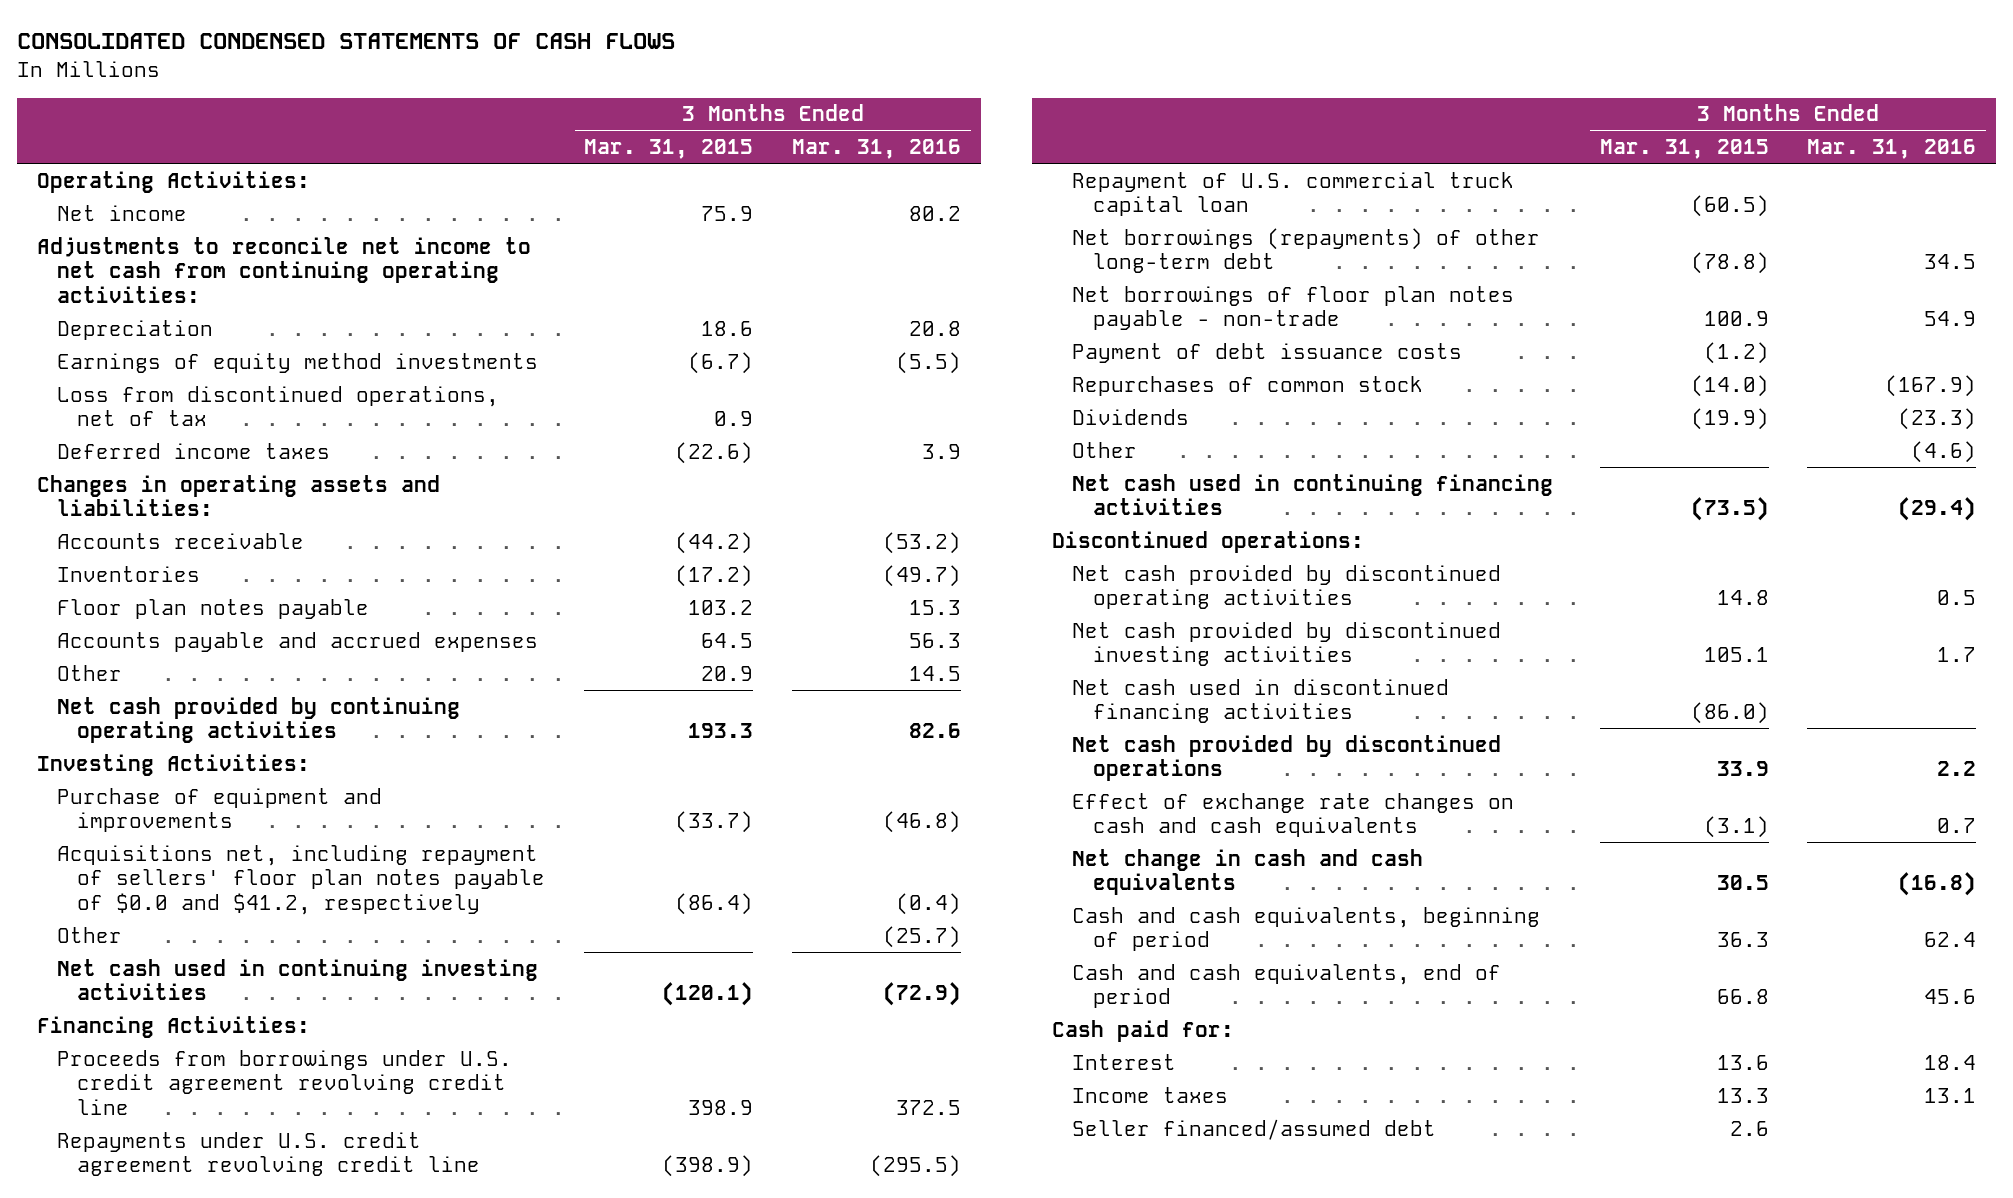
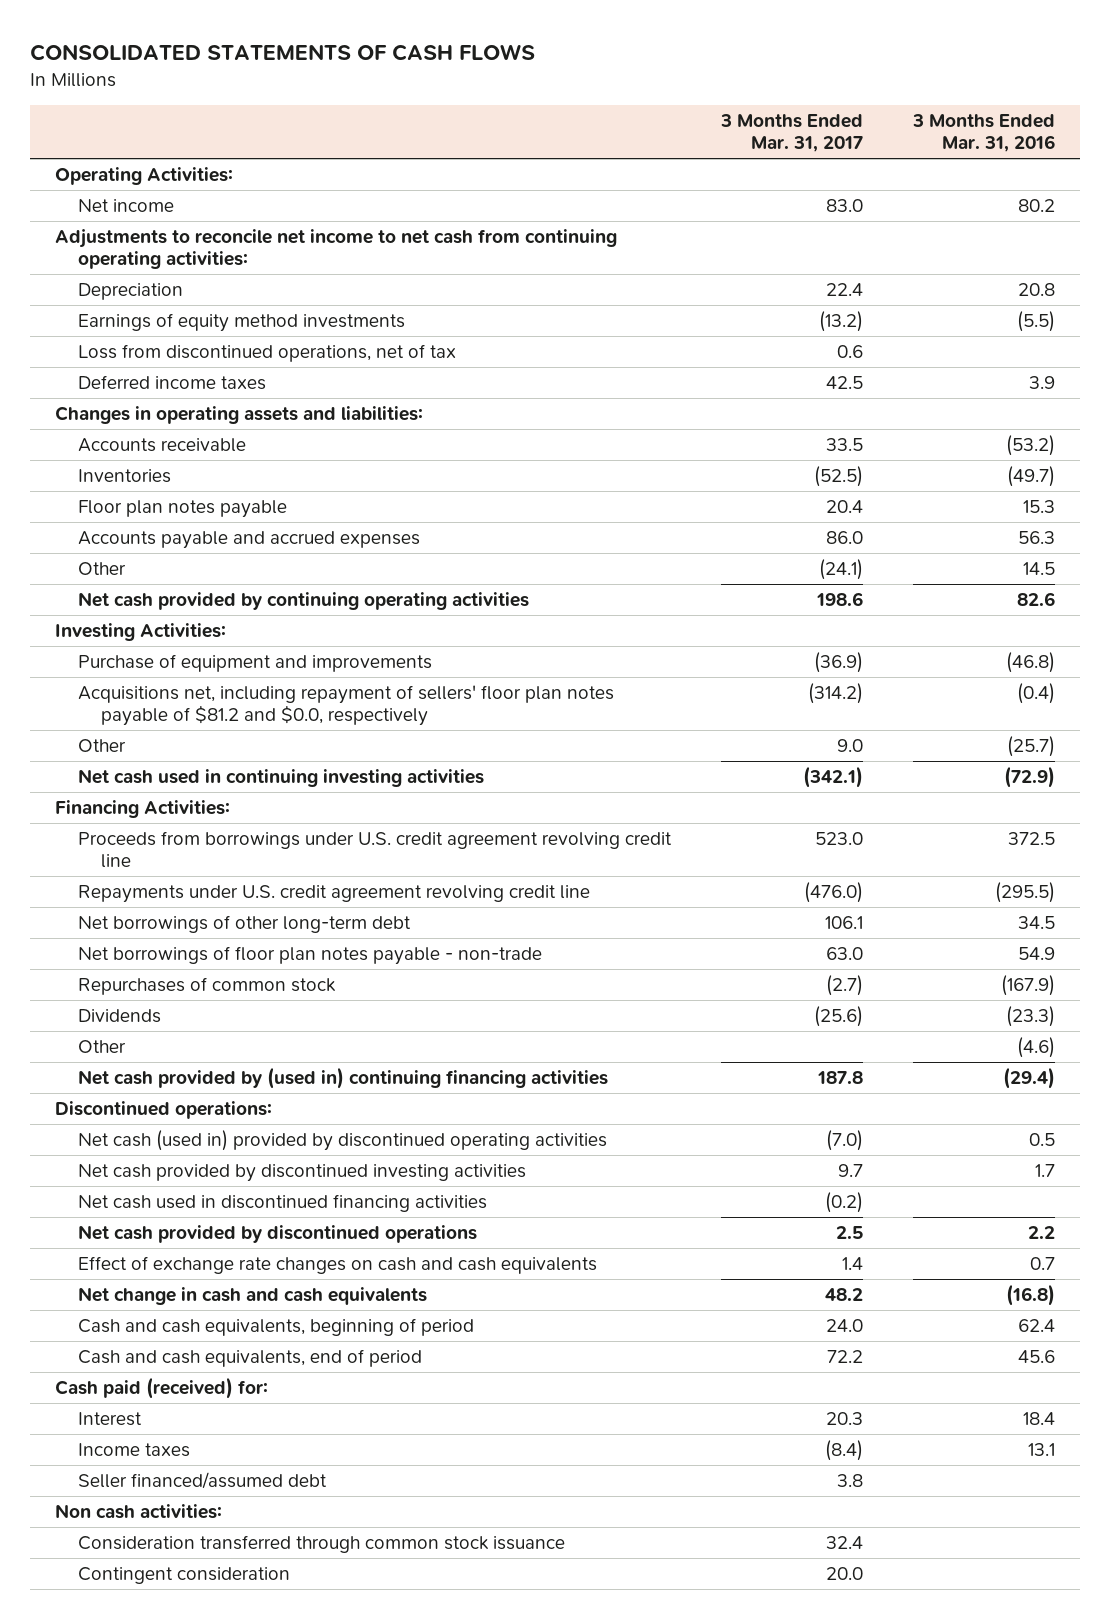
[17,33,676,50] CONSOLIDATED CONDENSED STATEMENTS OF CASH FLOWS -> [30,43,536,61] CONSOLIDATED STATEMENTS OF CASH FLOWS
[584,139,754,160] Mar. 31, 2015 -> none
none -> [719,113,863,153] 3 Months Ended Mar. 31, 2017
[56,844,546,915] Acquisitions net, including repayment of sellers' floor plan notes payable of $0.0 and $41.2, respectively -> [78,685,615,727] Acquisitions net, including repayment of sellers' floor plan notes payable of $81.2 and $0.0, respectively
[1072,171,1515,217] Repayment of U.S. commercial truck capital loan -> none
[1072,227,1541,274] Net borrowings (repayments) of other long-term debt -> [78,915,412,934] Net borrowings of other long-term debt
[1072,342,1463,363] Payment of debt issuance costs -> none
[1072,473,1554,516] Net cash used in continuing financing activities -> [78,1067,609,1090] Net cash provided by (used in) continuing financing activities
[1072,564,1502,610] Net cash provided by discontinued operating activities -> [78,1130,608,1152] Net cash (used in) provided by discontinued operating activities
[1051,1019,1234,1042] Cash paid for: -> [55,1377,269,1400] Cash paid (received) for:
none -> [55,1504,223,1520] Non cash activities:
none -> [78,1535,566,1554] Consideration transferred through common stock issuance
none -> [78,1567,291,1585] Contingent consideration

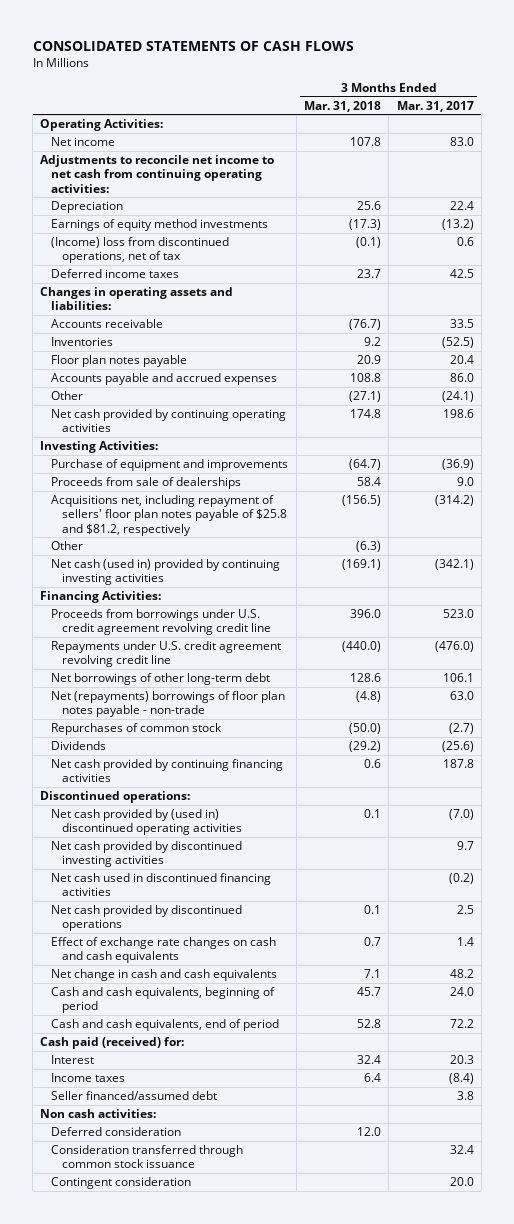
[911,113,1055,153] 3 Months Ended Mar. 31, 2016 -> none
none -> [303,100,381,112] Mar. 31, 2018
[78,344,457,363] Loss from discontinued operations, net of tax -> [51,237,230,264] (Income) loss from discontinued operations, net of tax
[78,739,127,753] Other -> none
none -> [51,477,242,490] Proceeds from sale of dealerships
[78,685,615,727] Acquisitions net, including repayment of sellers' floor plan notes payable of $81.2 and $0.0, respectively -> [51,495,288,536] Acquisitions net, including repayment of sellers' floor plan notes payable of $25.8 and $81.2, respectively
[78,1040,127,1054] Other -> [51,541,84,551] Other
[78,769,485,788] Net cash used in continuing investing activities -> [51,559,281,586] Net cash (used in) provided by continuing investing activities
[78,946,543,966] Net borrowings of floor plan notes payable - non-trade -> [51,691,286,718] Net (repayments) borrowings of floor plan notes payable - non-trade
[78,1067,609,1090] Net cash provided by (used in) continuing financing activities -> [51,759,284,783] Net cash provided by continuing financing activities
[78,1130,608,1152] Net cash (used in) provided by discontinued operating activities -> [51,809,243,836] Net cash provided by (used in) discontinued operating activities
none -> [51,1127,182,1137] Deferred consideration

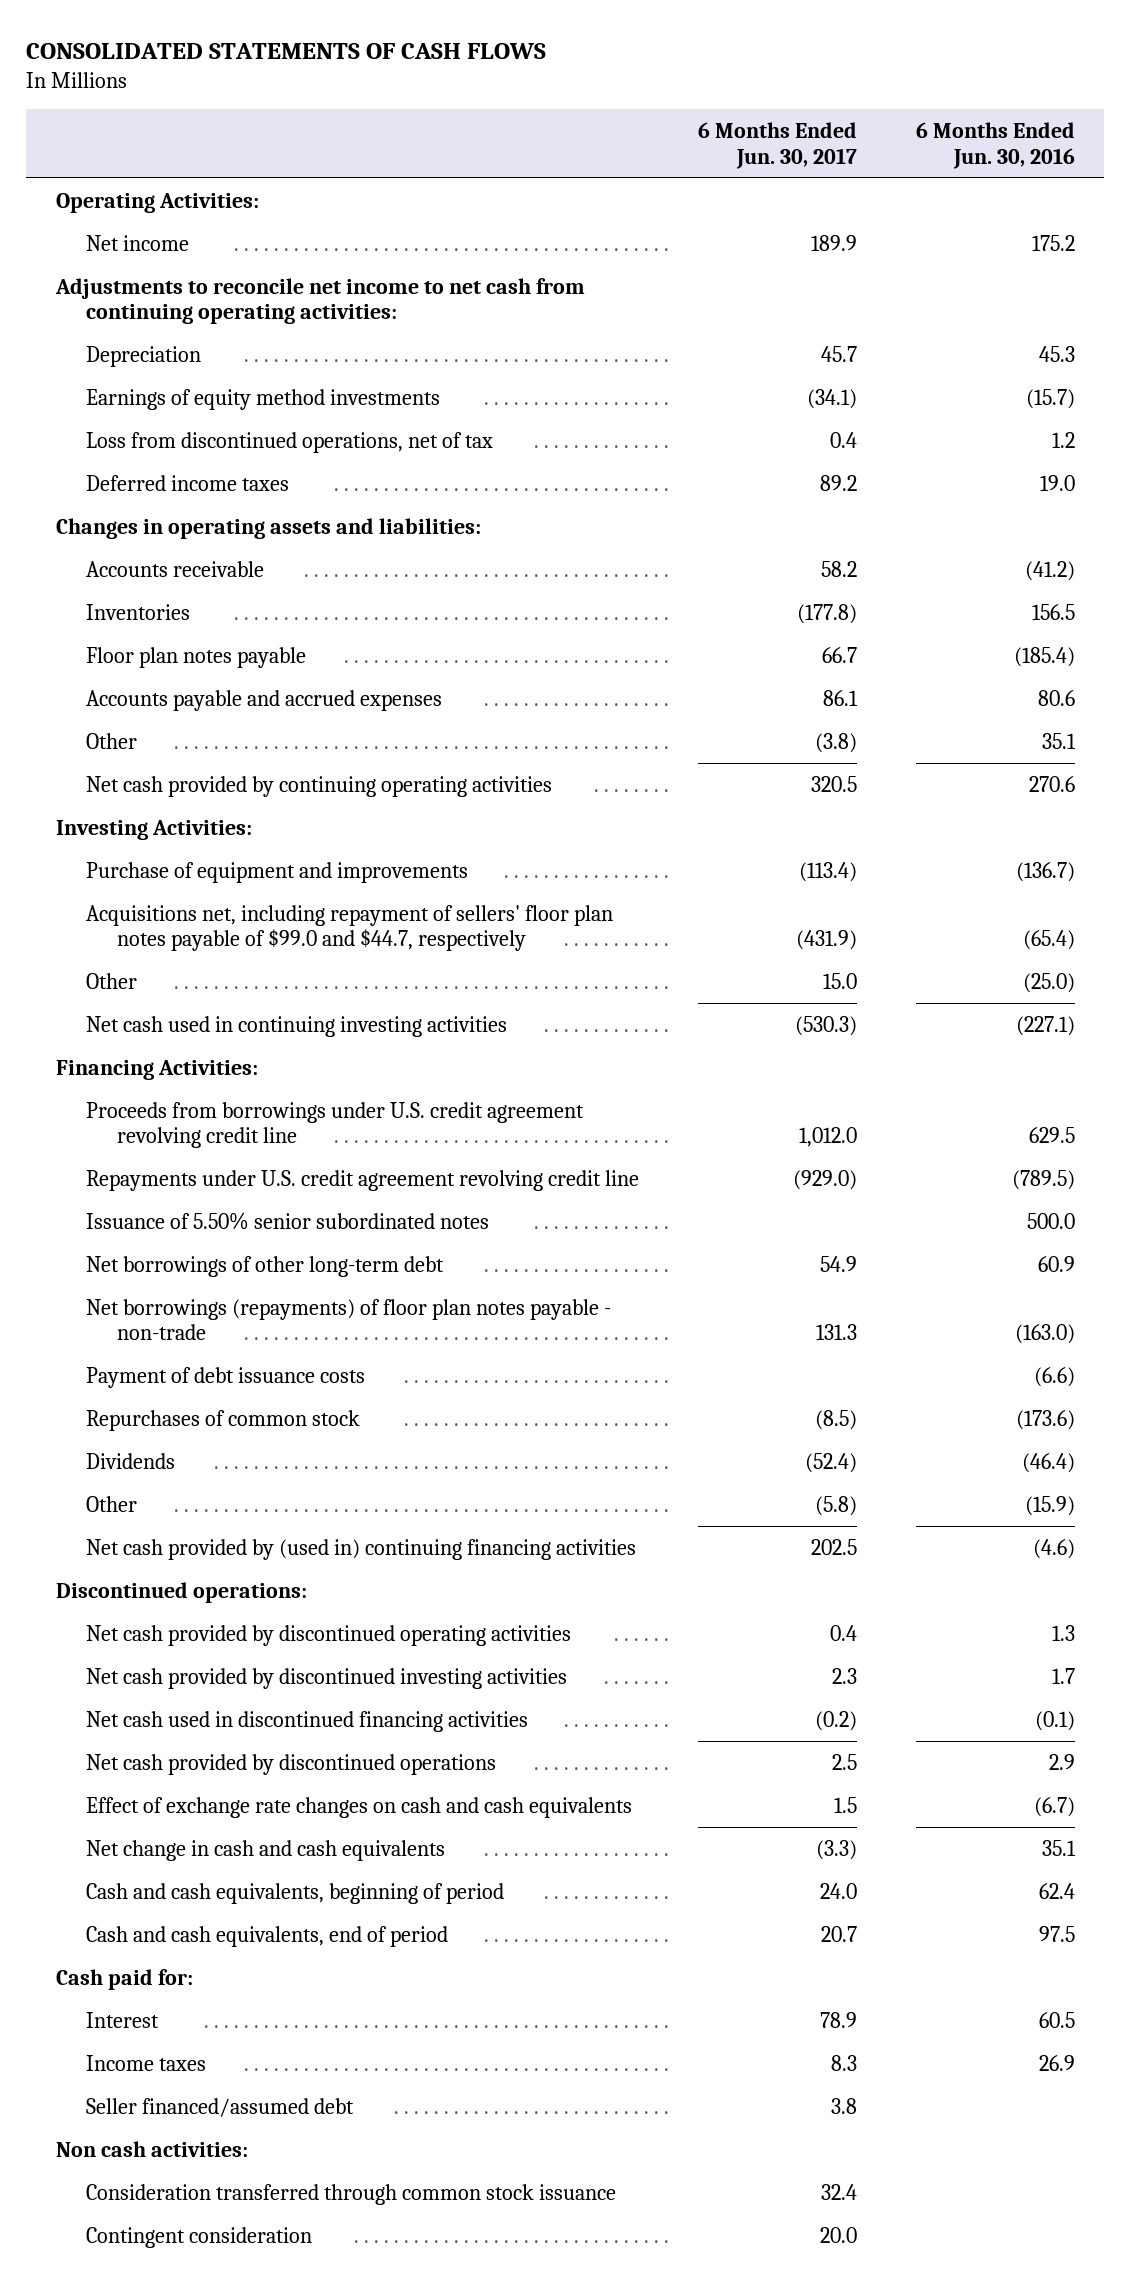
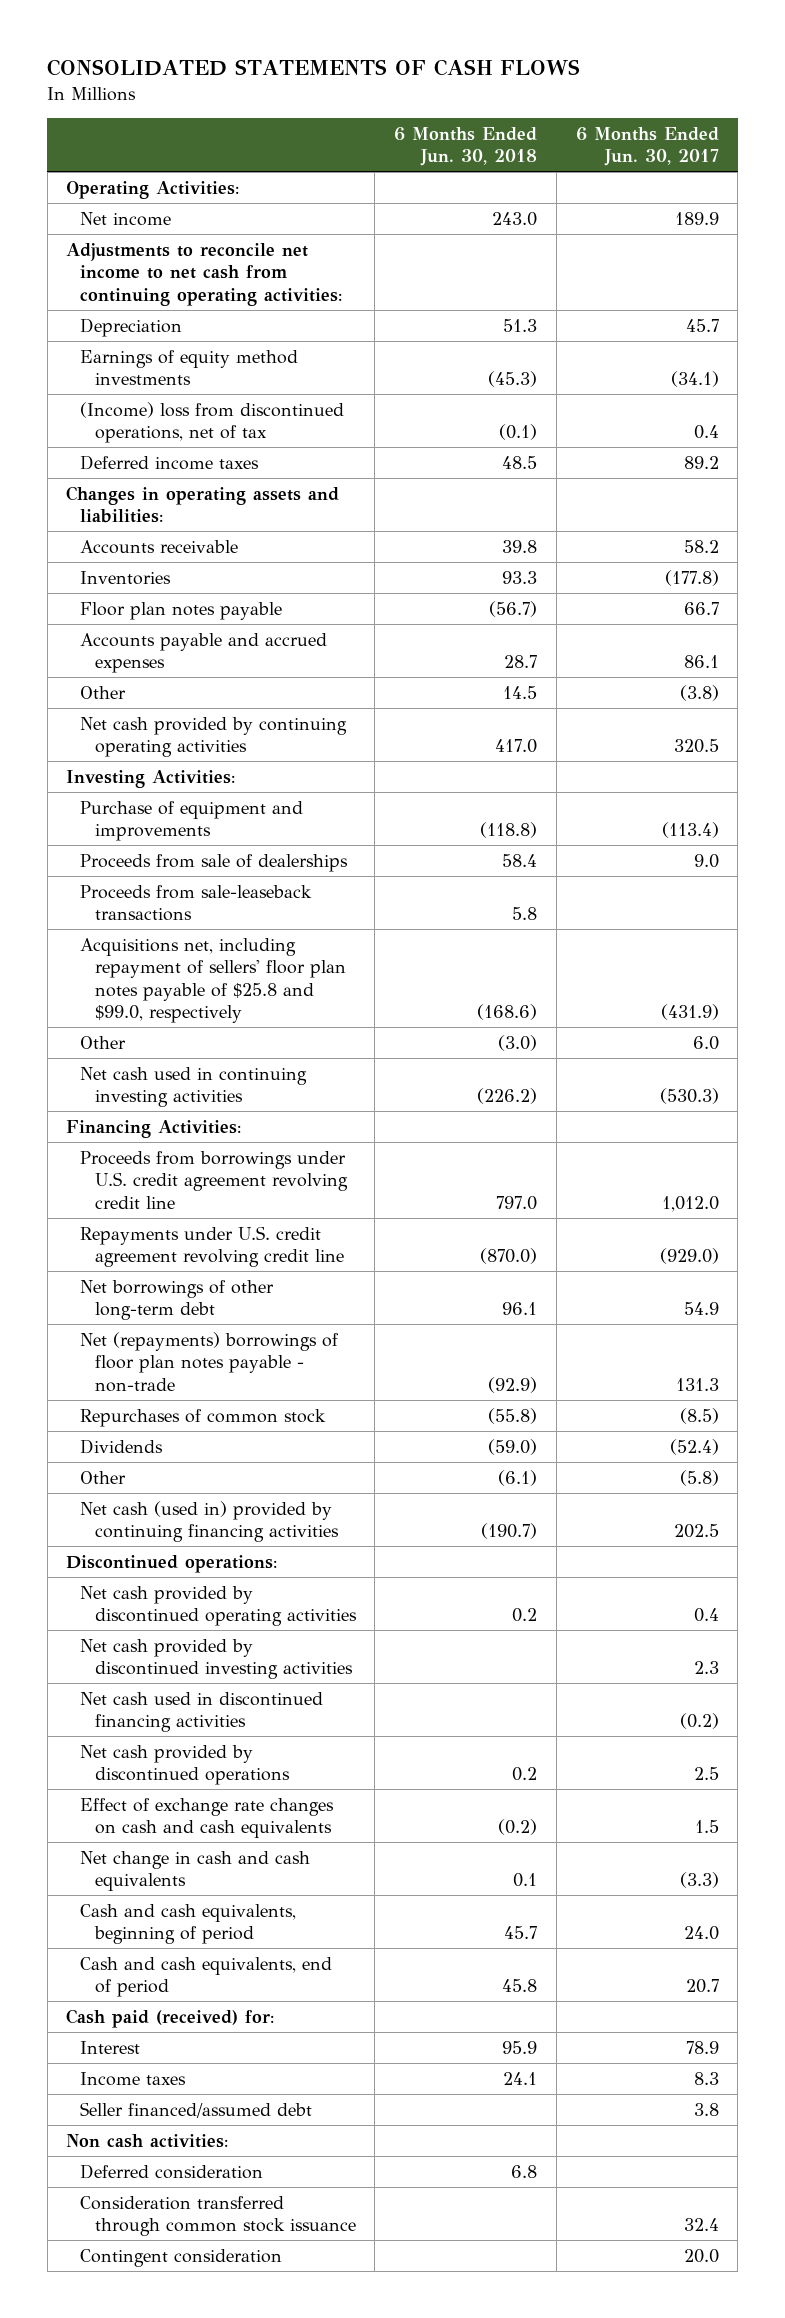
[916,121,1076,169] 6 Months Ended Jun. 30, 2016 -> none
none -> [394,126,538,167] 6 Months Ended Jun. 30, 2018
[86,431,494,453] Loss from discontinued operations, net of tax -> [80,401,345,444] (Income) loss from discontinued operations, net of tax
none -> [80,853,349,872] Proceeds from sale of dealerships
none -> [80,884,313,922] Proceeds from sale-leaseback transactions
[86,904,614,952] Acquisitions net, including repayment of sellers' floor plan notes payable of $99.0 and $44.7, respectively -> [80,937,346,1024] Acquisitions net, including repayment of sellers' floor plan notes payable of $25.8 and $99.0, respectively
[823,972,858,989] 15.0 -> [692,1035,719,1050] 6.0
[86,1211,490,1230] Issuance of 5.50% senior subordinated notes -> none
[86,1366,366,1388] Payment of debt issuance costs -> none
[86,1298,612,1341] Net borrowings (repayments) of floor plan notes payable - non-trade -> [80,1331,340,1392] Net (repayments) borrowings of floor plan notes payable - non-trade
[86,1538,637,1560] Net cash provided by (used in) continuing financing activities -> [80,1500,339,1543] Net cash (used in) provided by continuing financing activities
[55,1968,193,1990] Cash paid for: -> [66,2008,275,2028] Cash paid (received) for:
none -> [80,2163,264,2179] Deferred consideration

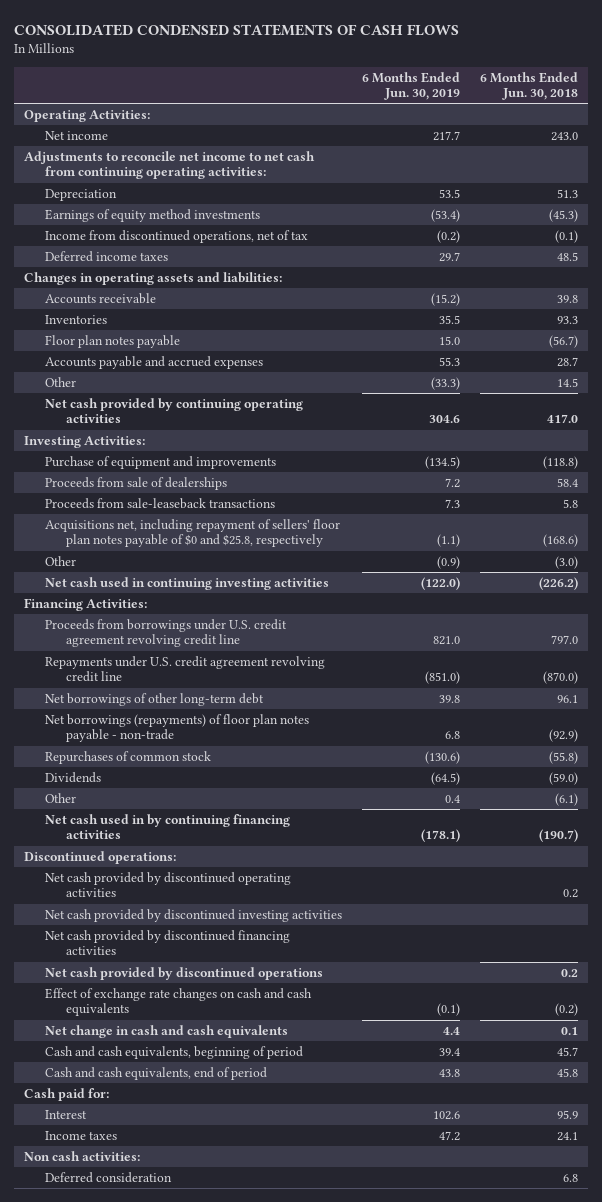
[47,59,581,77] CONSOLIDATED STATEMENTS OF CASH FLOWS -> [14,23,460,36] CONSOLIDATED CONDENSED STATEMENTS OF CASH FLOWS
[575,126,719,167] 6 Months Ended Jun. 30, 2017 -> none
none -> [362,71,461,101] 6 Months Ended Jun. 30, 2019
[80,401,345,444] (Income) loss from discontinued operations, net of tax -> [45,229,309,243] Income from discontinued operations, net of tax
[80,937,346,1024] Acquisitions net, including repayment of sellers' floor plan notes payable of $25.8 and $99.0, respectively -> [45,518,341,548] Acquisitions net, including repayment of sellers' floor plan notes payable of $0 and $25.8, respectively
[80,1331,340,1392] Net (repayments) borrowings of floor plan notes payable - non-trade -> [45,713,310,743] Net borrowings (repayments) of floor plan notes payable - non-trade
[80,1500,339,1543] Net cash (used in) provided by continuing financing activities -> [45,813,291,840] Net cash used in by continuing financing activities
[80,1691,324,1733] Net cash used in discontinued financing activities -> [45,929,291,956] Net cash provided by discontinued financing activities
[66,2008,275,2028] Cash paid (received) for: -> [24,1087,110,1101] Cash paid for:
[80,2101,313,2118] Seller financed/assumed debt -> none
[80,2195,356,2237] Consideration transferred through common stock issuance -> none
[80,2248,283,2267] Contingent consideration -> none

